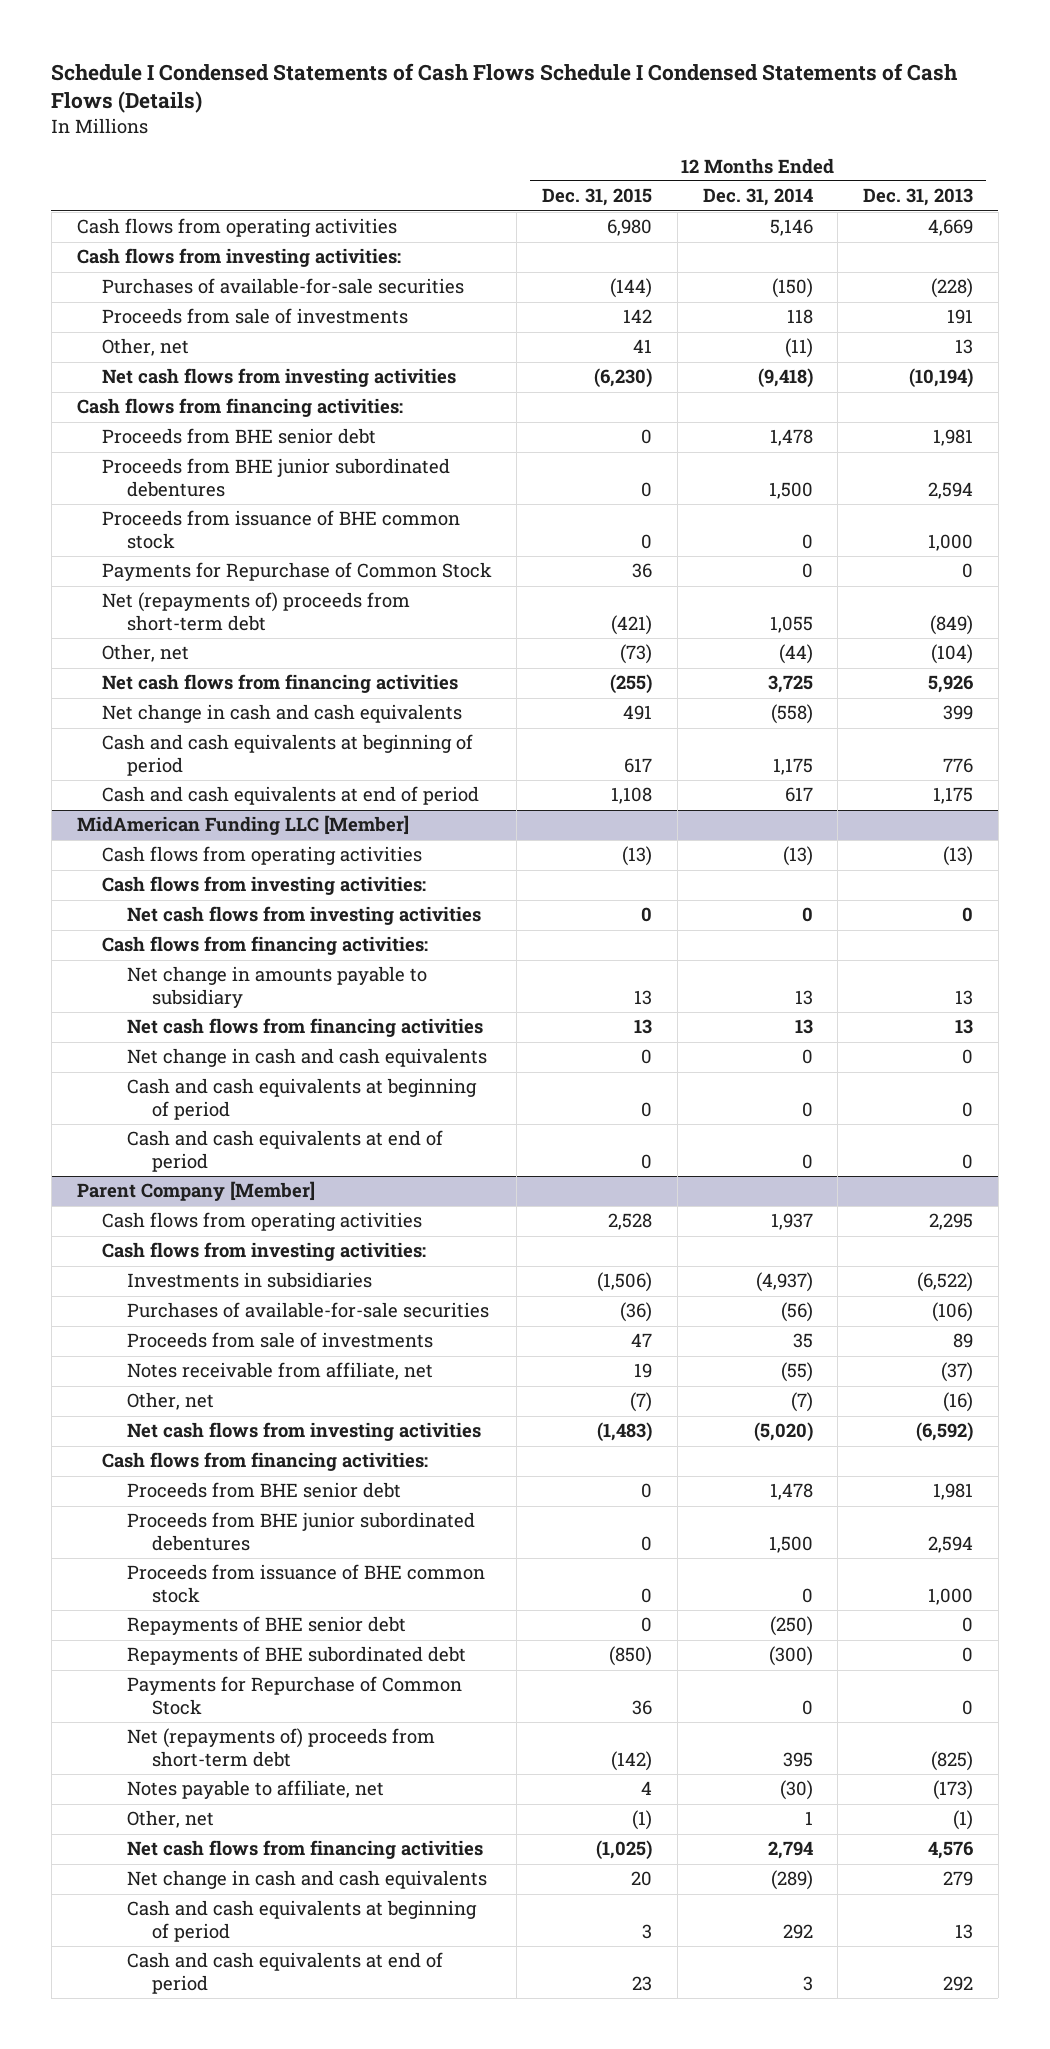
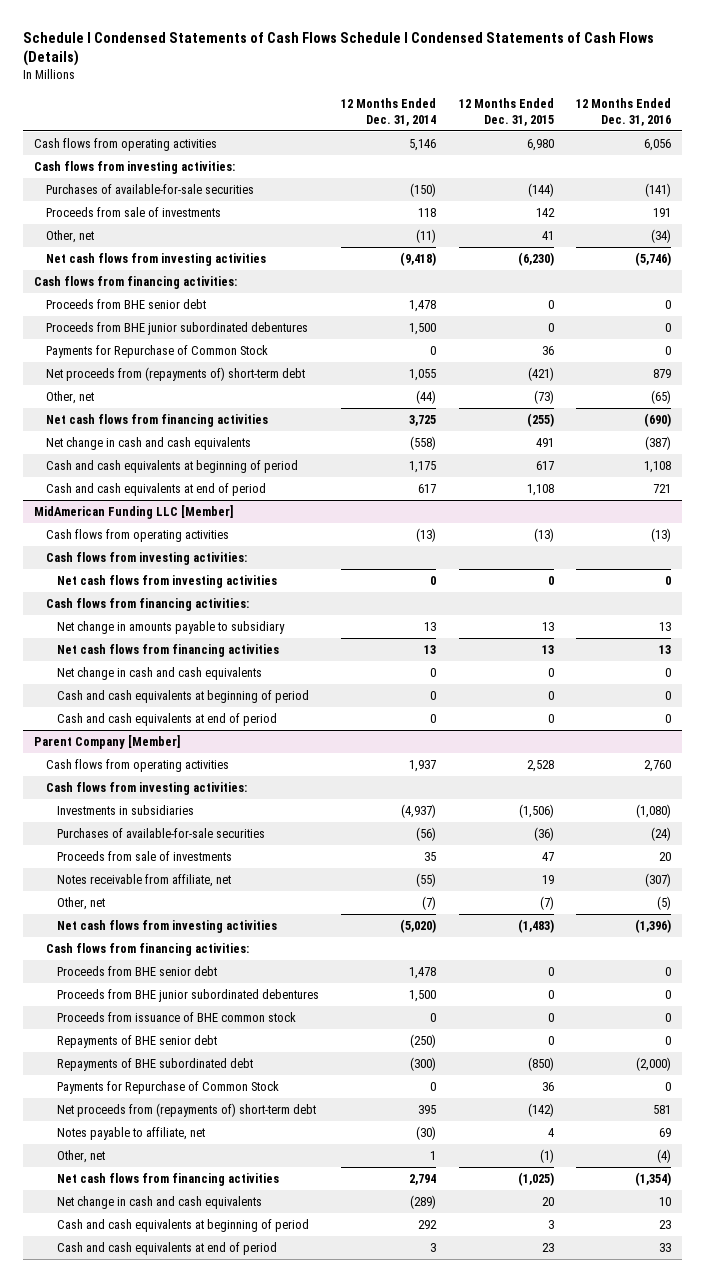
[862,188,973,207] Dec. 31, 2013 -> none
none -> [575,97,671,126] 12 Months Ended Dec. 31, 2016
[101,510,460,549] Proceeds from issuance of BHE common stock -> none
[101,592,410,631] Net (repayments of) proceeds from short-term debt -> [45,366,305,381] Net proceeds from (repayments of) short-term debt
[126,1728,435,1767] Net (repayments of) proceeds from short-term debt -> [57,1102,317,1117] Net proceeds from (repayments of) short-term debt

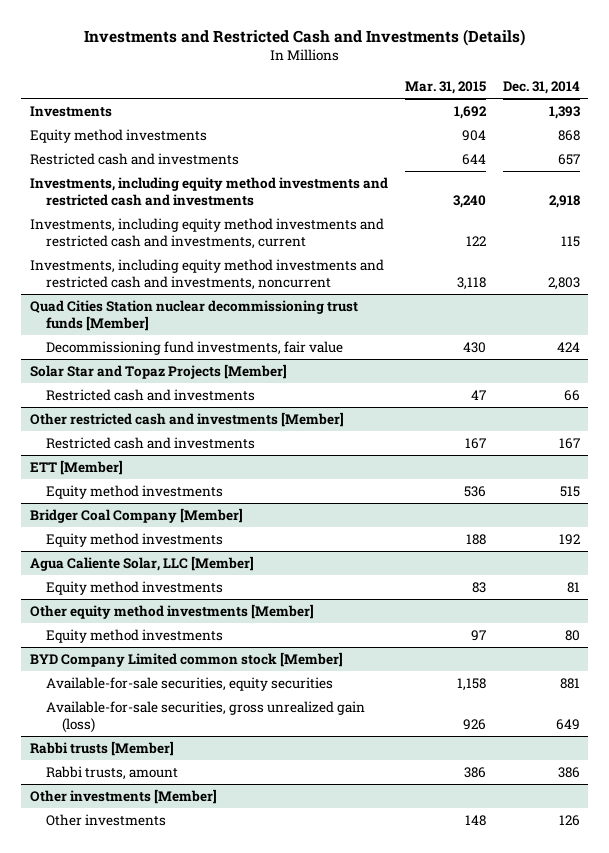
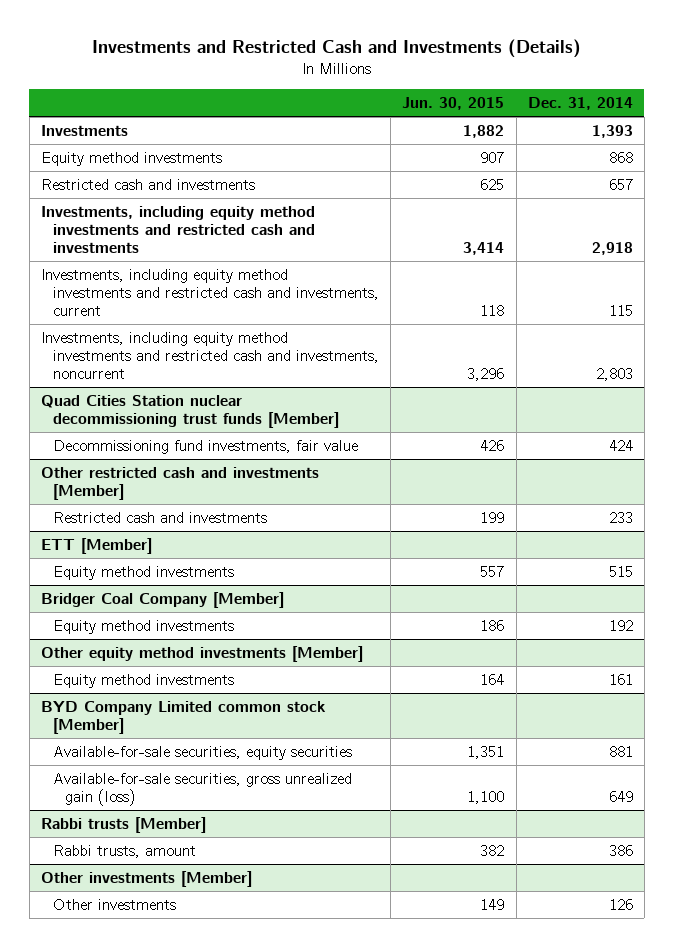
[404,80,486,94] Mar. 31, 2015 -> none
none -> [402,96,505,110] Jun. 30, 2015
[29,364,287,380] Solar Star and Topaz Projects [Member] -> none
[45,389,255,402] Restricted cash and investments -> none
[558,438,580,450] 167 -> [608,511,633,523] 233
[29,556,254,572] Agua Caliente Solar, LLC [Member] -> none
[45,581,223,596] Equity method investments -> none
[564,630,580,642] 80 -> [608,673,633,685] 161

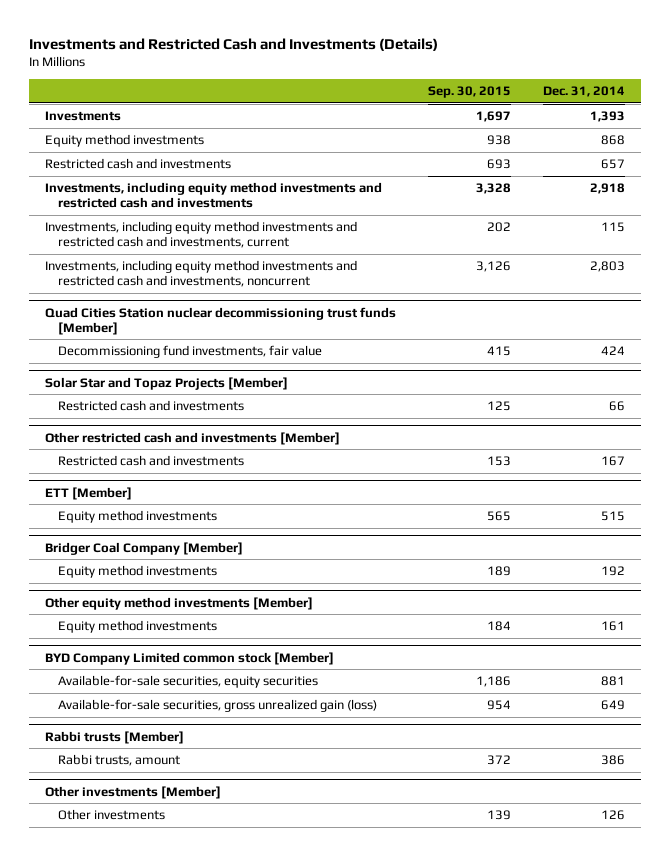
[402,96,505,110] Jun. 30, 2015 -> none
none -> [427,85,511,98] Sep. 30, 2015
none -> [44,376,288,390] Solar Star and Topaz Projects [Member]
none -> [58,400,245,412] Restricted cash and investments
[608,511,633,523] 233 -> [600,456,625,467] 167

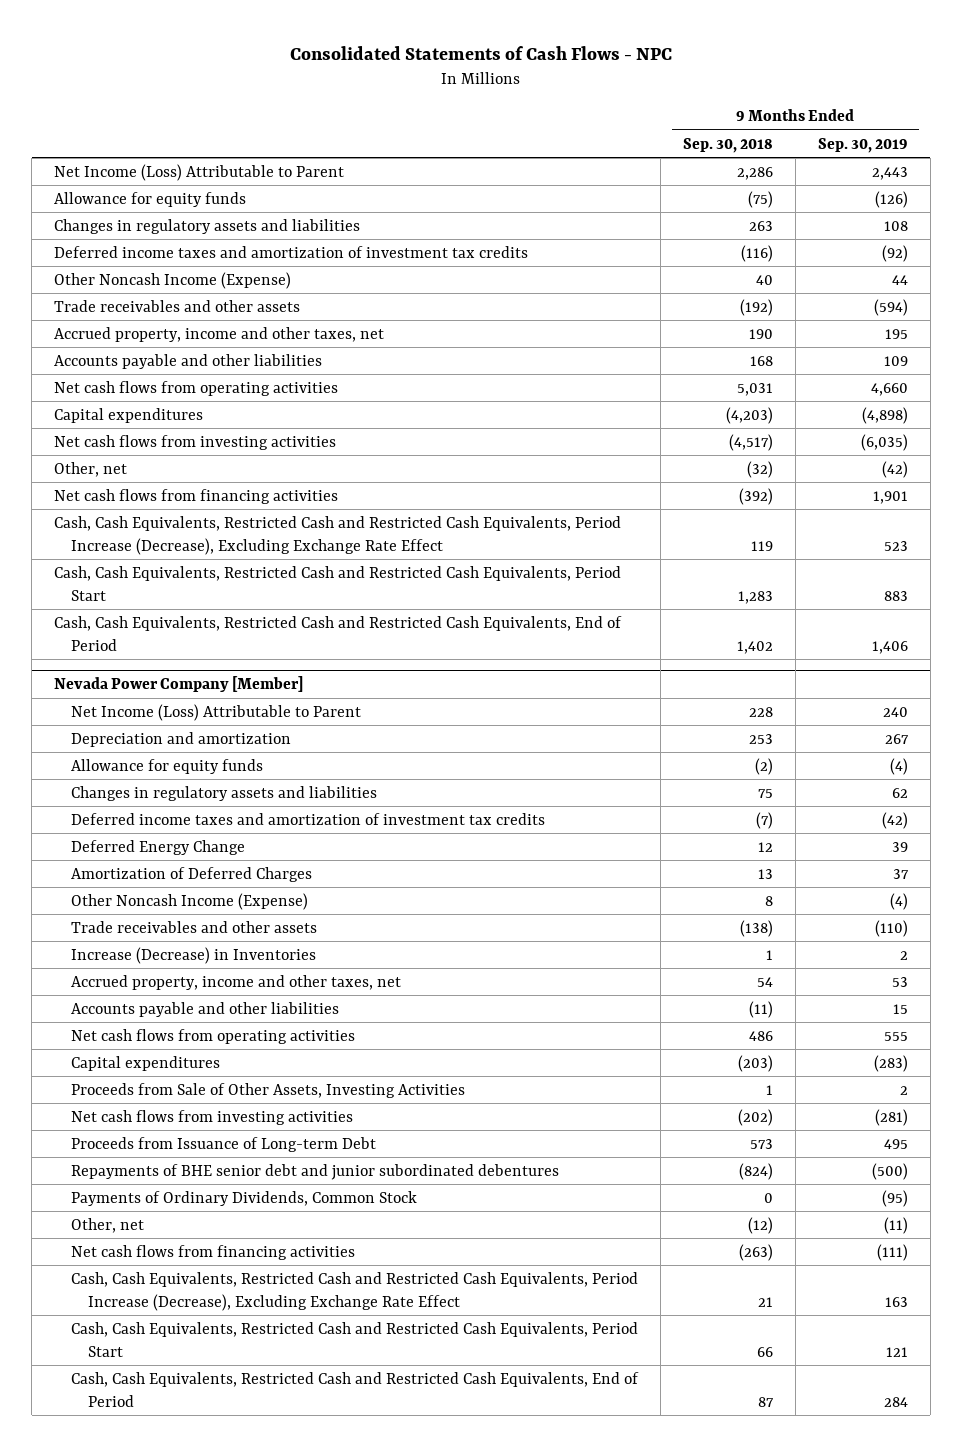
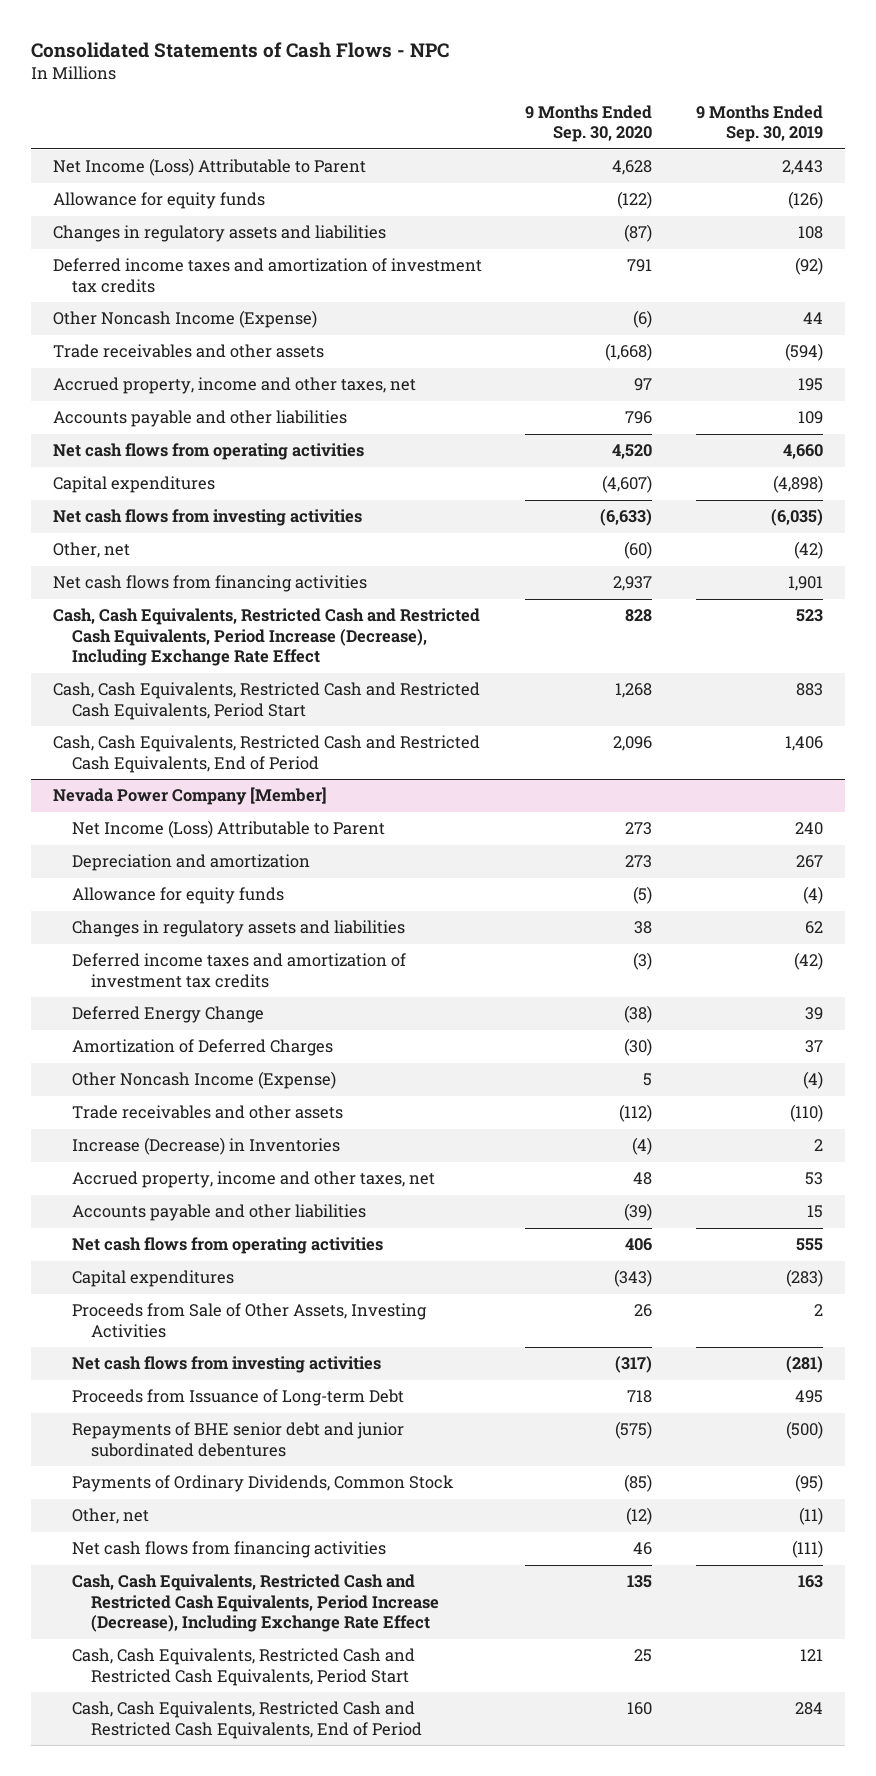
[682,137,773,153] Sep. 30, 2018 -> none
none -> [525,104,653,143] 9 Months Ended Sep. 30, 2020
[54,515,622,555] Cash, Cash Equivalents, Restricted Cash and Restricted Cash Equivalents, Period Increase (Decrease), Excluding Exchange Rate Effect -> [52,608,480,667] Cash, Cash Equivalents, Restricted Cash and Restricted Cash Equivalents, Period Increase (Decrease), Including Exchange Rate Effect
[70,1271,638,1311] Cash, Cash Equivalents, Restricted Cash and Restricted Cash Equivalents, Period Increase (Decrease), Excluding Exchange Rate Effect -> [71,1574,439,1633] Cash, Cash Equivalents, Restricted Cash and Restricted Cash Equivalents, Period Increase (Decrease), Including Exchange Rate Effect

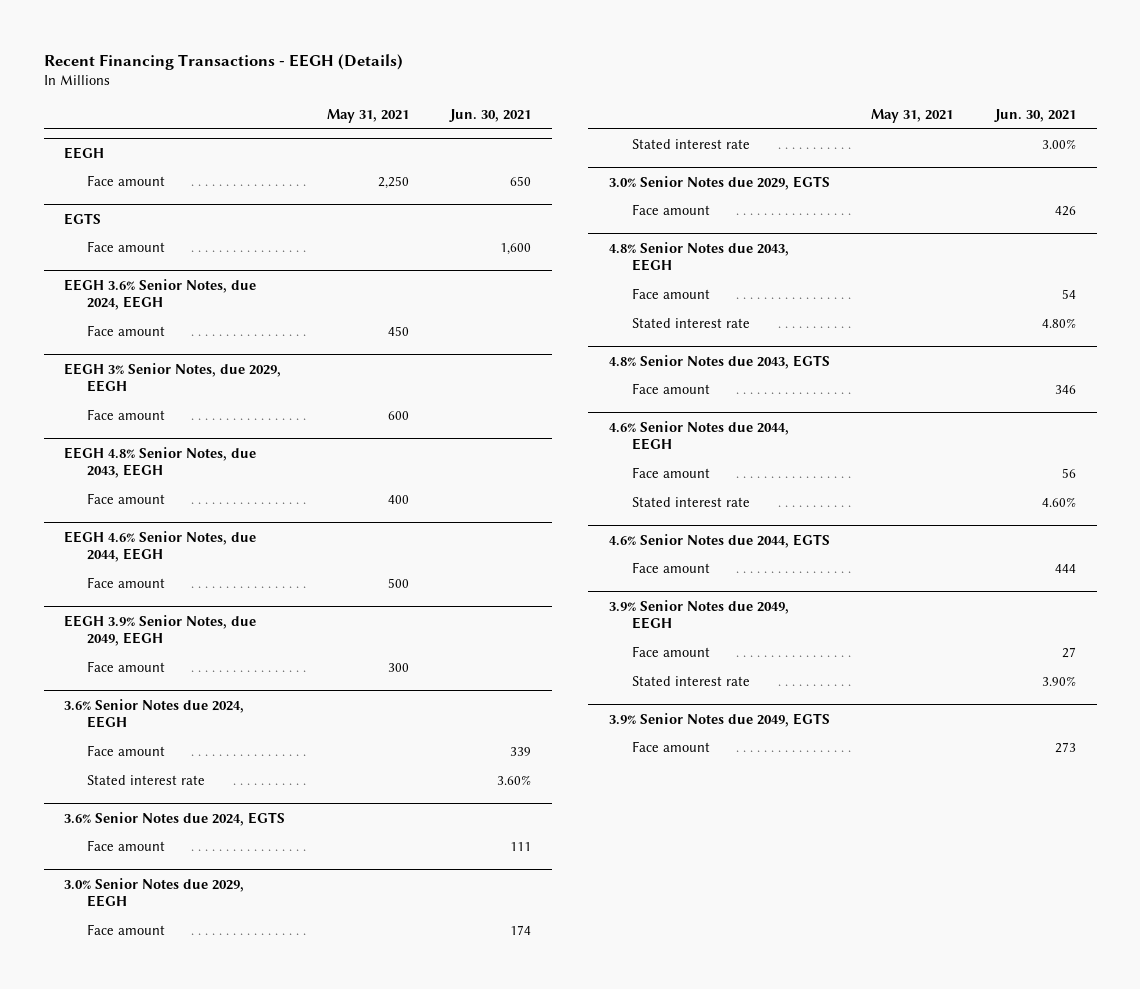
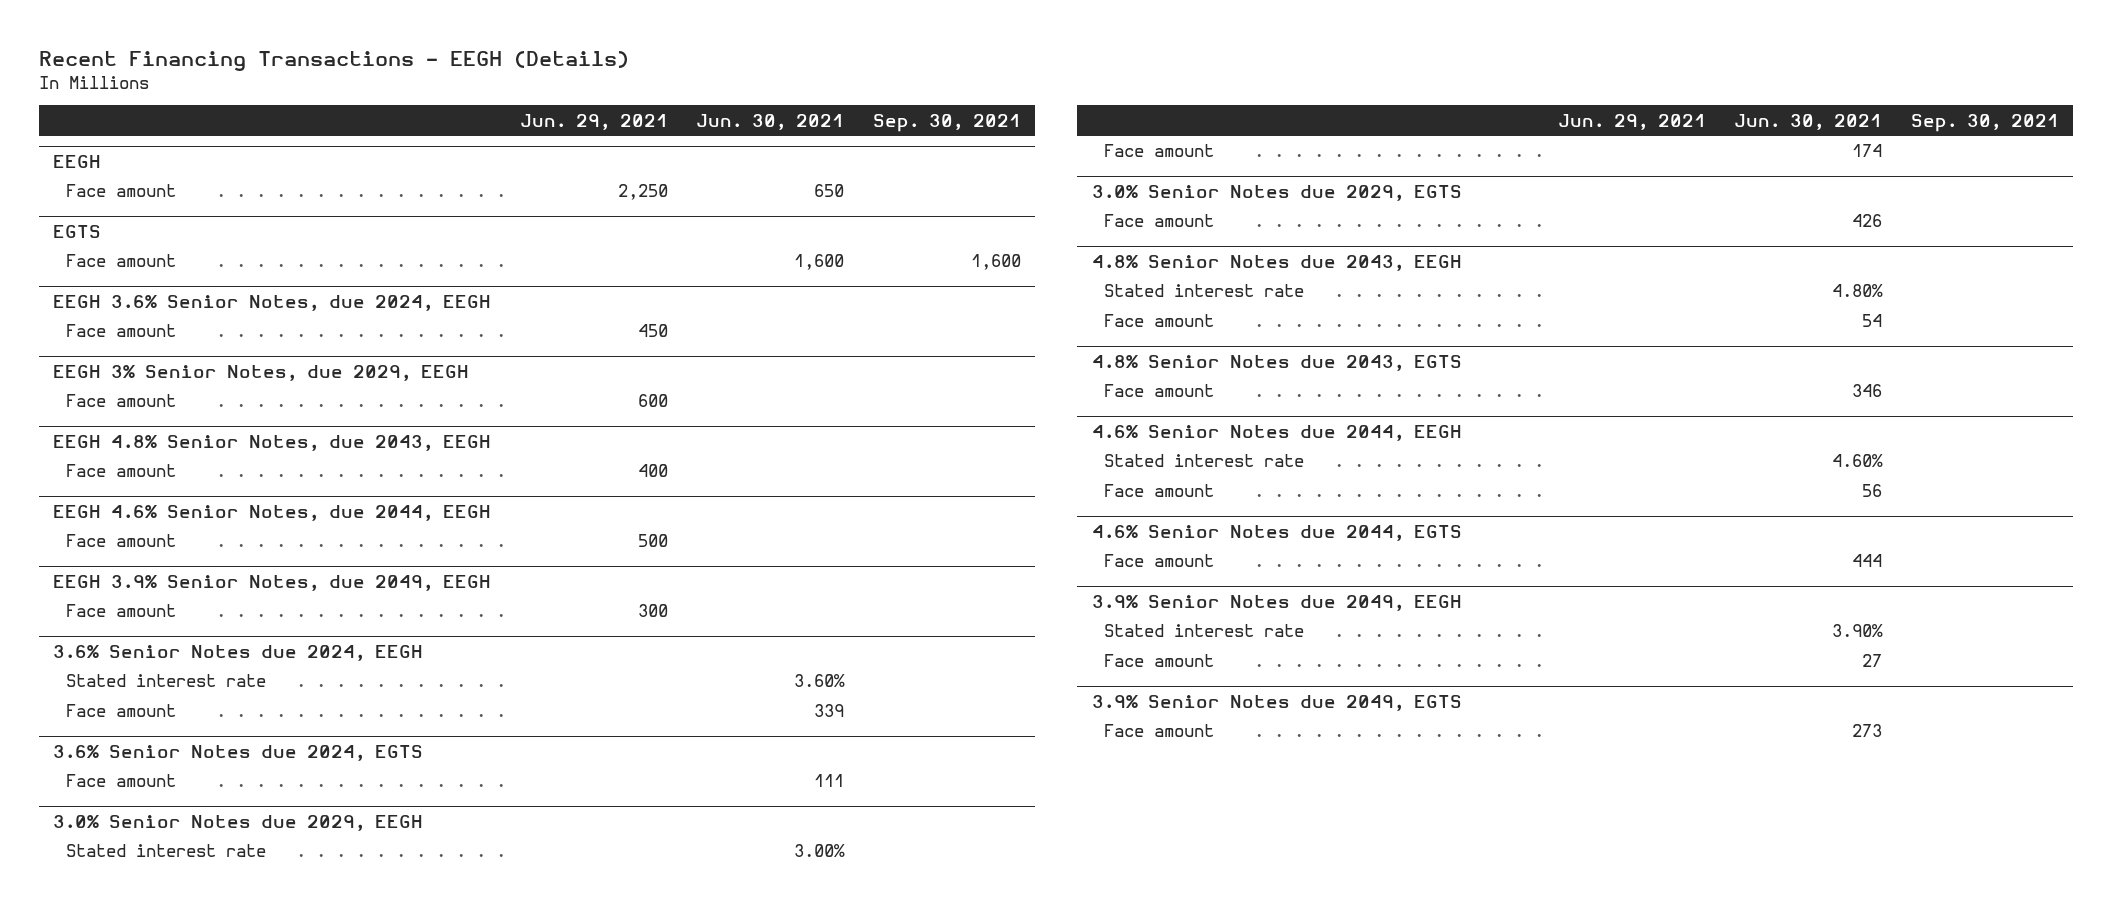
[326,108,409,123] May 31, 2021 -> none
none -> [519,113,668,130] Jun. 29, 2021
none -> [872,113,1021,132] Sep. 30, 2021
[87,744,166,756] Face amount -> [65,704,176,718] Face amount
[87,923,166,935] Face amount -> [1104,144,1215,158] Face amount
[631,287,710,299] Face amount -> [1104,314,1215,328] Face amount
[631,466,710,478] Face amount -> [1104,484,1215,498] Face amount
[631,645,710,657] Face amount -> [1104,654,1215,668] Face amount

